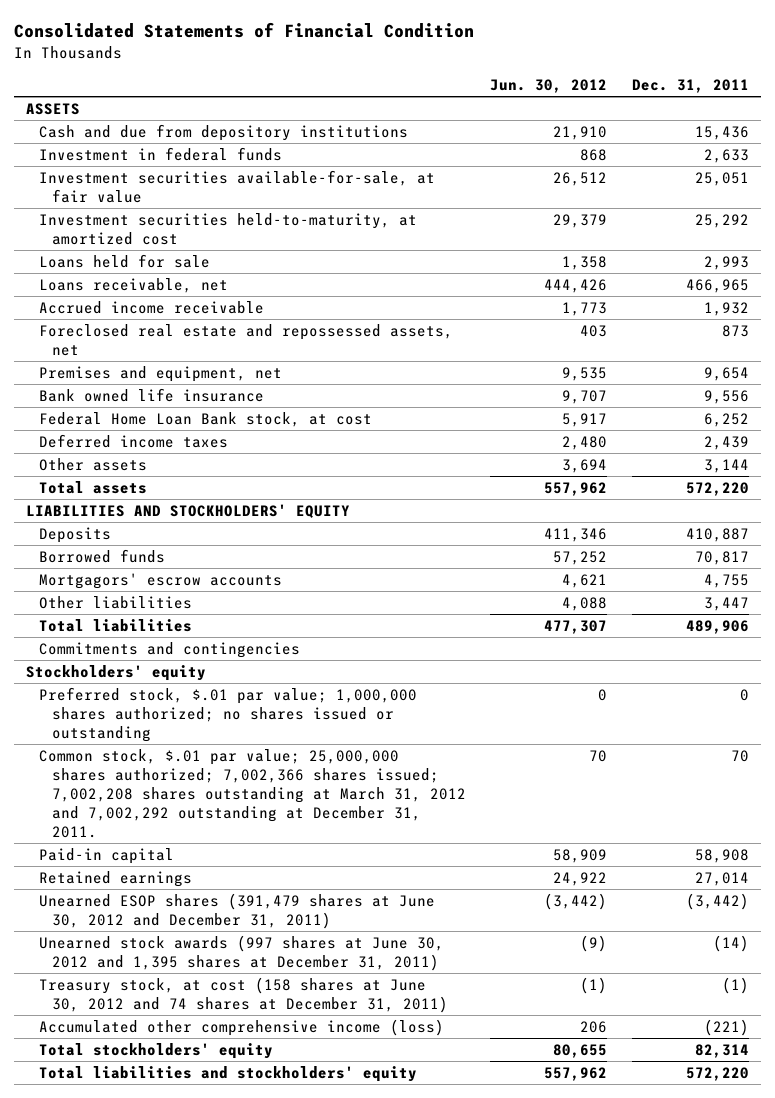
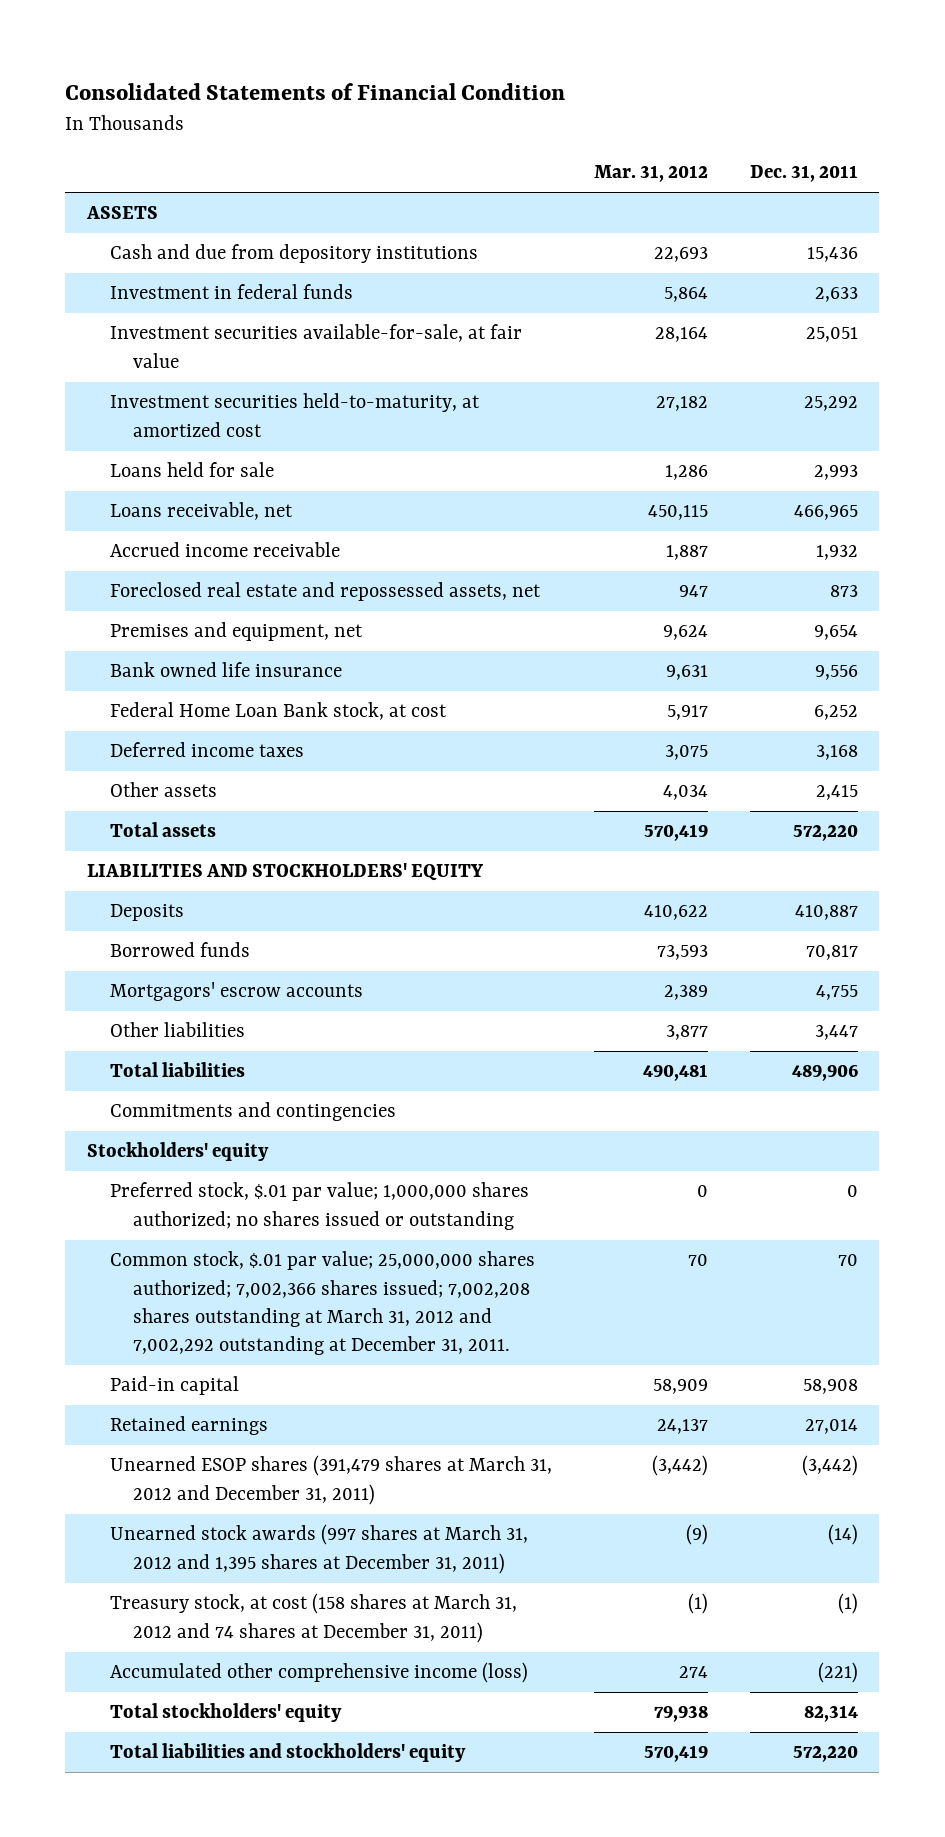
[490,79,608,94] Jun. 30, 2012 -> none
none -> [594,165,709,183] Mar. 31, 2012
[703,435,749,450] 2,439 -> [816,745,859,761] 3,168
[703,458,749,473] 3,144 -> [816,785,859,801] 2,415
[38,892,435,929] Unearned ESOP shares (391,479 shares at June 30, 2012 and December 31, 2011) -> [109,1455,552,1505] Unearned ESOP shares (391,479 shares at March 31, 2012 and December 31, 2011)
[38,934,444,971] Unearned stock awards (997 shares at June 30, 2012 and 1,395 shares at December 31, 2011) -> [109,1524,528,1574] Unearned stock awards (997 shares at March 31, 2012 and 1,395 shares at December 31, 2011)
[38,976,448,1013] Treasury stock, at cost (158 shares at June 30, 2012 and 74 shares at December 31, 2011) -> [109,1593,517,1643] Treasury stock, at cost (158 shares at March 31, 2012 and 74 shares at December 31, 2011)

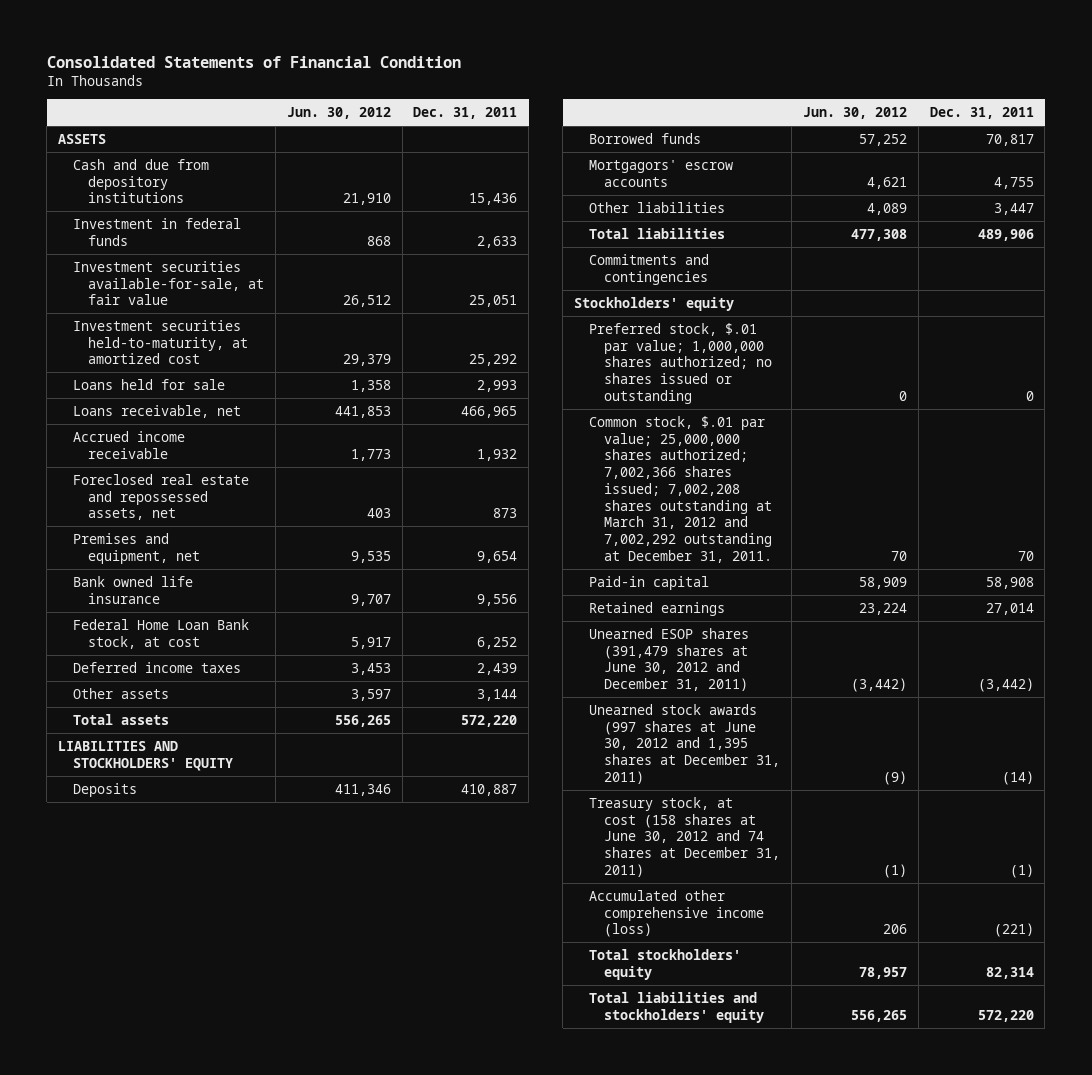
[594,165,709,183] Mar. 31, 2012 -> none
none -> [286,107,391,120] Jun. 30, 2012
[816,745,859,761] 3,168 -> [477,662,518,675] 2,439
[816,785,859,801] 2,415 -> [477,688,518,701] 3,144
[109,1455,552,1505] Unearned ESOP shares (391,479 shares at March 31, 2012 and December 31, 2011) -> [588,627,749,692] Unearned ESOP shares (391,479 shares at June 30, 2012 and December 31, 2011)
[109,1524,528,1574] Unearned stock awards (997 shares at March 31, 2012 and 1,395 shares at December 31, 2011) -> [588,703,780,784] Unearned stock awards (997 shares at June 30, 2012 and 1,395 shares at December 31, 2011)
[109,1593,517,1643] Treasury stock, at cost (158 shares at March 31, 2012 and 74 shares at December 31, 2011) -> [588,796,780,877] Treasury stock, at cost (158 shares at June 30, 2012 and 74 shares at December 31, 2011)

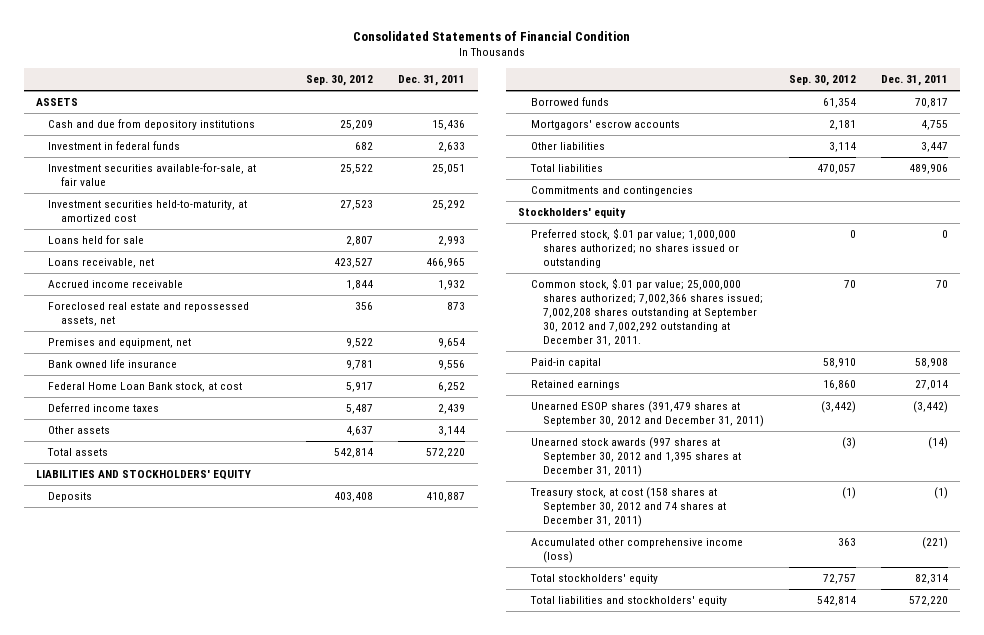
[286,107,391,120] Jun. 30, 2012 -> none
none -> [306,74,374,86] Sep. 30, 2012
[588,415,772,563] Common stock, $.01 par value; 25,000,000 shares authorized; 7,002,366 shares issued; 7,002,208 shares outstanding at March 31, 2012 and 7,002,292 outstanding at December 31, 2011. -> [530,278,763,347] Common stock, $.01 par value; 25,000,000 shares authorized; 7,002,366 shares issued; 7,002,208 shares outstanding at September 30, 2012 and 7,002,292 outstanding at December 31, 2011.
[588,627,749,692] Unearned ESOP shares (391,479 shares at June 30, 2012 and December 31, 2011) -> [530,401,764,428] Unearned ESOP shares (391,479 shares at September 30, 2012 and December 31, 2011)
[588,703,780,784] Unearned stock awards (997 shares at June 30, 2012 and 1,395 shares at December 31, 2011) -> [530,437,741,478] Unearned stock awards (997 shares at September 30, 2012 and 1,395 shares at December 31, 2011)
[588,796,780,877] Treasury stock, at cost (158 shares at June 30, 2012 and 74 shares at December 31, 2011) -> [529,487,726,528] Treasury stock, at cost (158 shares at September 30, 2012 and 74 shares at December 31, 2011)

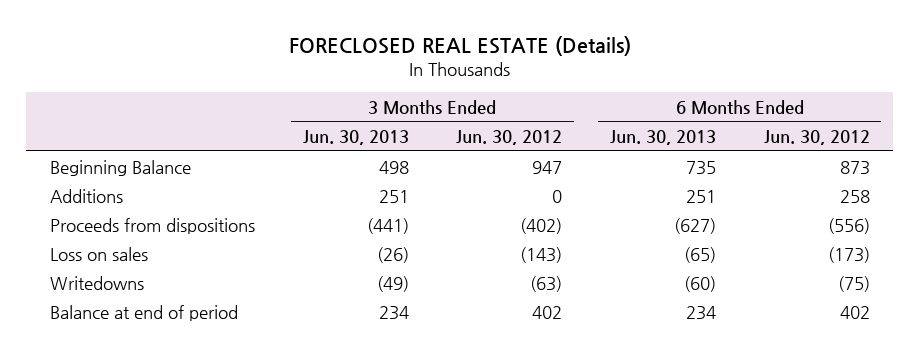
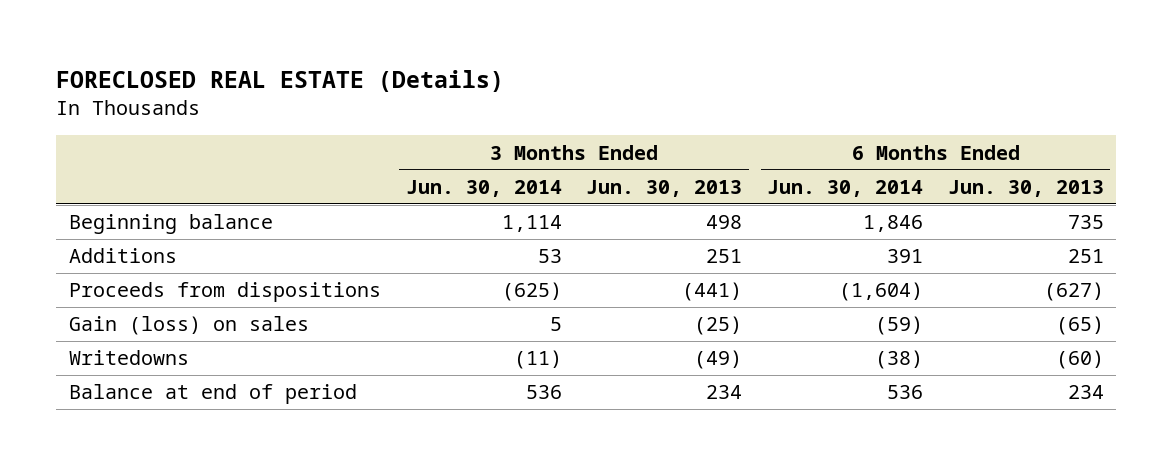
[456,130,563,146] Jun. 30, 2012 -> none
[763,130,870,146] Jun. 30, 2012 -> none
none -> [405,179,562,197] Jun. 30, 2014
none -> [767,179,924,197] Jun. 30, 2014
[50,159,192,176] Beginning Balance -> [68,214,273,235] Beginning balance
[50,246,149,261] Loss on sales -> [68,316,309,336] Gain (loss) on sales
[376,246,409,263] (26) -> [694,316,743,336] (25)

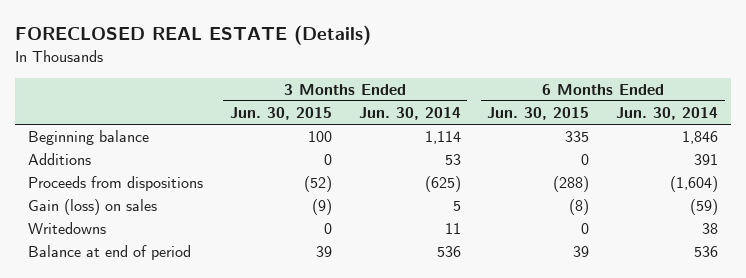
[586,179,743,197] Jun. 30, 2013 -> none
[948,179,1105,197] Jun. 30, 2013 -> none
none -> [230,107,333,121] Jun. 30, 2015
none -> [487,107,590,121] Jun. 30, 2015
[513,350,562,370] (11) -> [444,223,461,235] 11
[875,350,924,370] (38) -> [701,223,718,235] 38

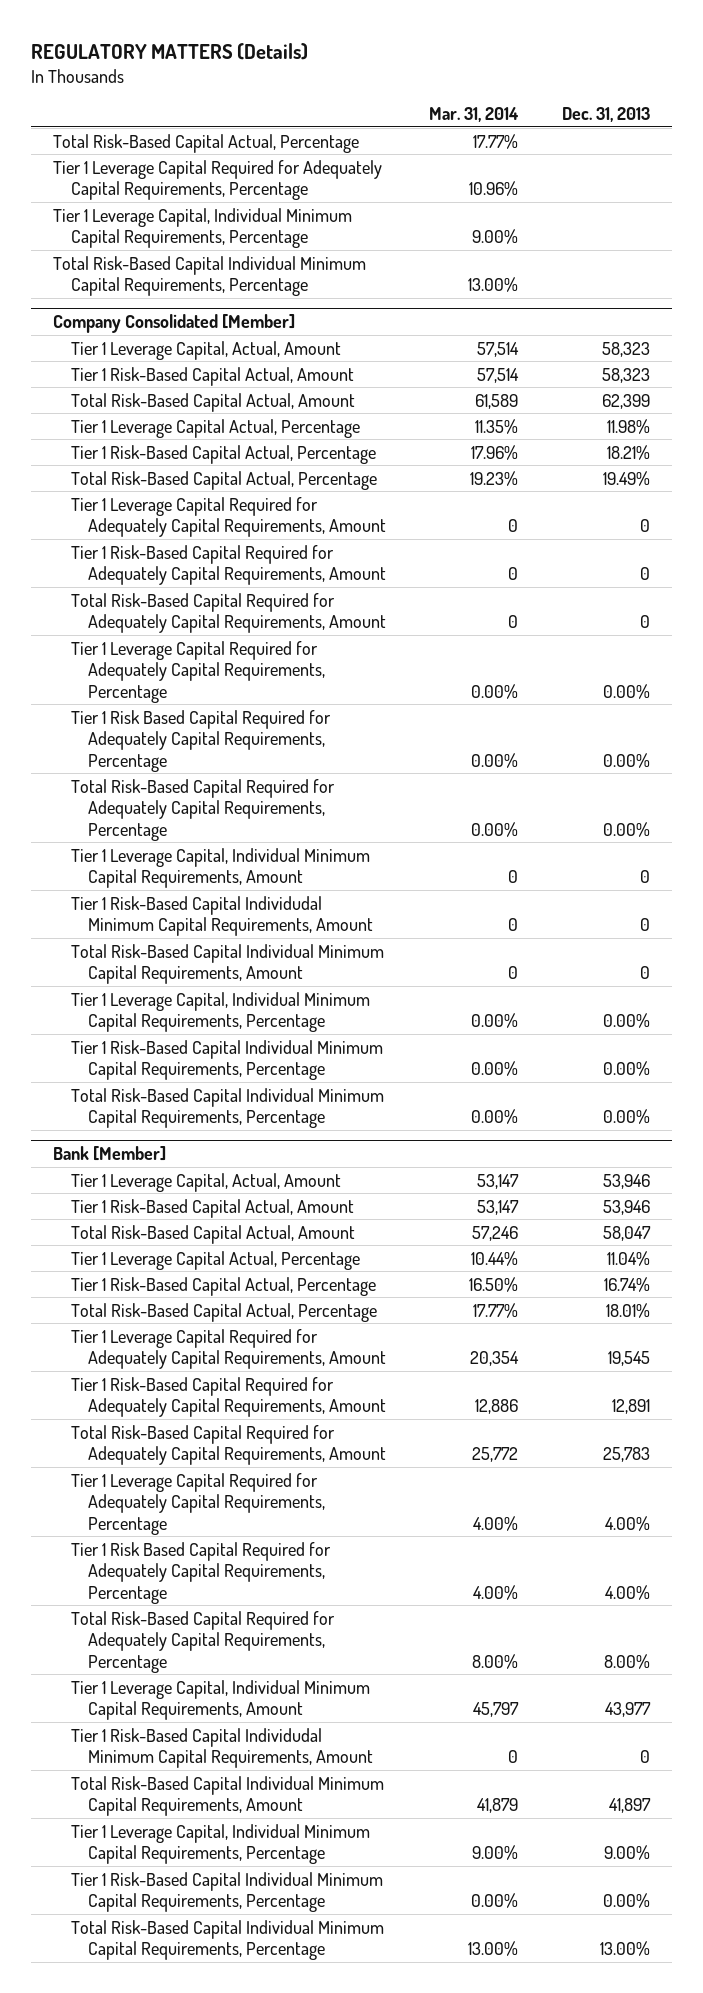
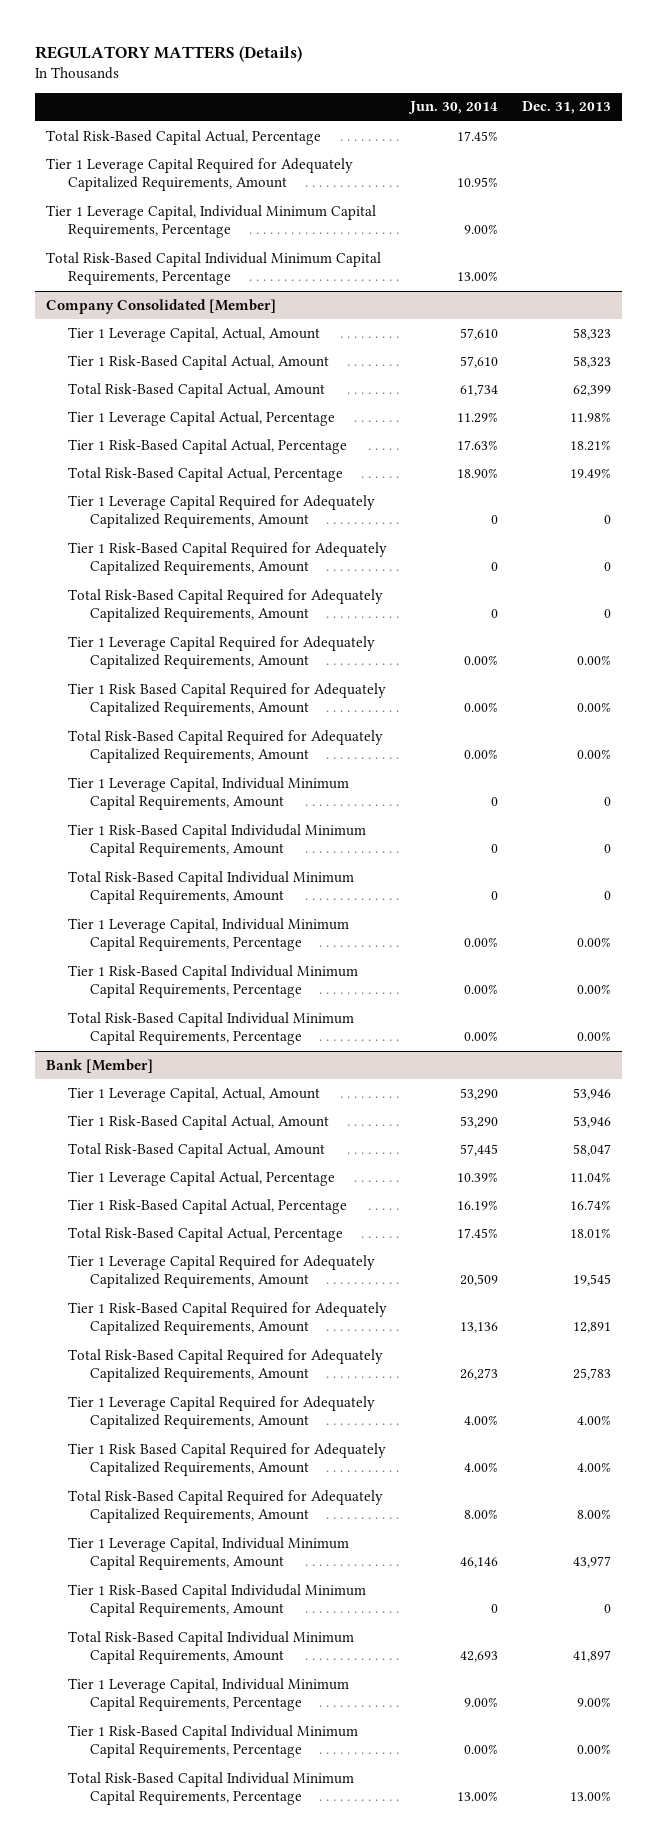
[429,107,520,123] Mar. 31, 2014 -> none
none -> [408,101,499,115] Jun. 30, 2014
[53,159,383,201] Tier 1 Leverage Capital Required for Adequately Capital Requirements, Percentage -> [46,157,354,192] Tier 1 Leverage Capital Required for Adequately Capitalized Requirements, Amount
[70,496,386,538] Tier 1 Leverage Capital Required for Adequately Capital Requirements, Amount -> [67,494,375,529] Tier 1 Leverage Capital Required for Adequately Capitalized Requirements, Amount
[70,544,386,586] Tier 1 Risk-Based Capital Required for Adequately Capital Requirements, Amount -> [67,541,387,576] Tier 1 Risk-Based Capital Required for Adequately Capitalized Requirements, Amount
[70,592,386,634] Total Risk-Based Capital Required for Adequately Capital Requirements, Amount -> [67,588,383,623] Total Risk-Based Capital Required for Adequately Capitalized Requirements, Amount
[70,640,325,703] Tier 1 Leverage Capital Required for Adequately Capital Requirements, Percentage -> [67,635,375,670] Tier 1 Leverage Capital Required for Adequately Capitalized Requirements, Amount
[70,709,331,772] Tier 1 Risk Based Capital Required for Adequately Capital Requirements, Percentage -> [67,682,386,717] Tier 1 Risk Based Capital Required for Adequately Capitalized Requirements, Amount
[70,778,335,841] Total Risk-Based Capital Required for Adequately Capital Requirements, Percentage -> [67,729,383,764] Total Risk-Based Capital Required for Adequately Capitalized Requirements, Amount
[70,1328,386,1370] Tier 1 Leverage Capital Required for Adequately Capital Requirements, Amount -> [67,1254,375,1289] Tier 1 Leverage Capital Required for Adequately Capitalized Requirements, Amount
[70,1376,386,1418] Tier 1 Risk-Based Capital Required for Adequately Capital Requirements, Amount -> [67,1301,387,1336] Tier 1 Risk-Based Capital Required for Adequately Capitalized Requirements, Amount
[70,1424,386,1466] Total Risk-Based Capital Required for Adequately Capital Requirements, Amount -> [67,1348,383,1383] Total Risk-Based Capital Required for Adequately Capitalized Requirements, Amount
[70,1472,325,1535] Tier 1 Leverage Capital Required for Adequately Capital Requirements, Percentage -> [67,1395,375,1430] Tier 1 Leverage Capital Required for Adequately Capitalized Requirements, Amount
[70,1541,331,1604] Tier 1 Risk Based Capital Required for Adequately Capital Requirements, Percentage -> [67,1442,386,1477] Tier 1 Risk Based Capital Required for Adequately Capitalized Requirements, Amount
[70,1610,335,1673] Total Risk-Based Capital Required for Adequately Capital Requirements, Percentage -> [67,1489,383,1524] Total Risk-Based Capital Required for Adequately Capitalized Requirements, Amount

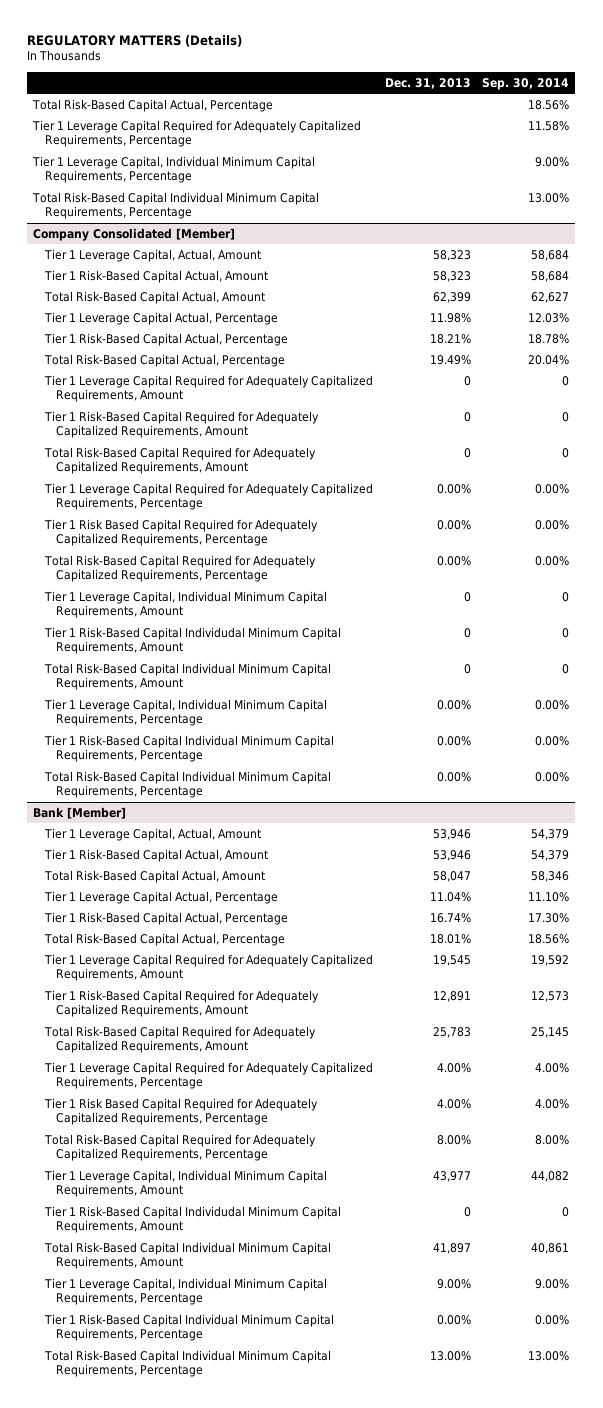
[408,101,499,115] Jun. 30, 2014 -> none
none -> [482,77,570,90] Sep. 30, 2014
[46,157,354,192] Tier 1 Leverage Capital Required for Adequately Capitalized Requirements, Amount -> [32,119,362,148] Tier 1 Leverage Capital Required for Adequately Capitalized Requirements, Percentage
[67,635,375,670] Tier 1 Leverage Capital Required for Adequately Capitalized Requirements, Amount -> [43,482,373,511] Tier 1 Leverage Capital Required for Adequately Capitalized Requirements, Percentage
[67,682,386,717] Tier 1 Risk Based Capital Required for Adequately Capitalized Requirements, Amount -> [43,518,318,547] Tier 1 Risk Based Capital Required for Adequately Capitalized Requirements, Percentage
[67,729,383,764] Total Risk-Based Capital Required for Adequately Capitalized Requirements, Amount -> [43,554,316,583] Total Risk-Based Capital Required for Adequately Capitalized Requirements, Percentage
[67,1395,375,1430] Tier 1 Leverage Capital Required for Adequately Capitalized Requirements, Amount -> [43,1061,373,1090] Tier 1 Leverage Capital Required for Adequately Capitalized Requirements, Percentage
[67,1442,386,1477] Tier 1 Risk Based Capital Required for Adequately Capitalized Requirements, Amount -> [43,1097,318,1126] Tier 1 Risk Based Capital Required for Adequately Capitalized Requirements, Percentage
[67,1489,383,1524] Total Risk-Based Capital Required for Adequately Capitalized Requirements, Amount -> [43,1133,316,1162] Total Risk-Based Capital Required for Adequately Capitalized Requirements, Percentage

